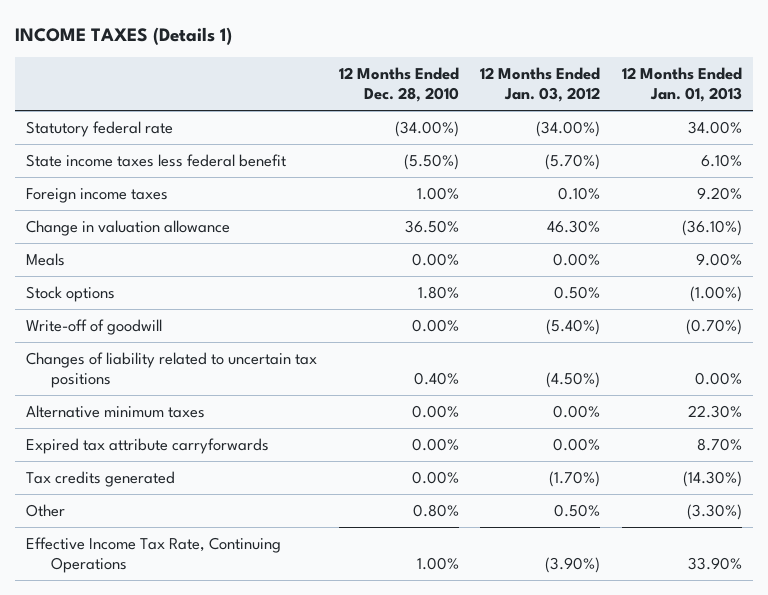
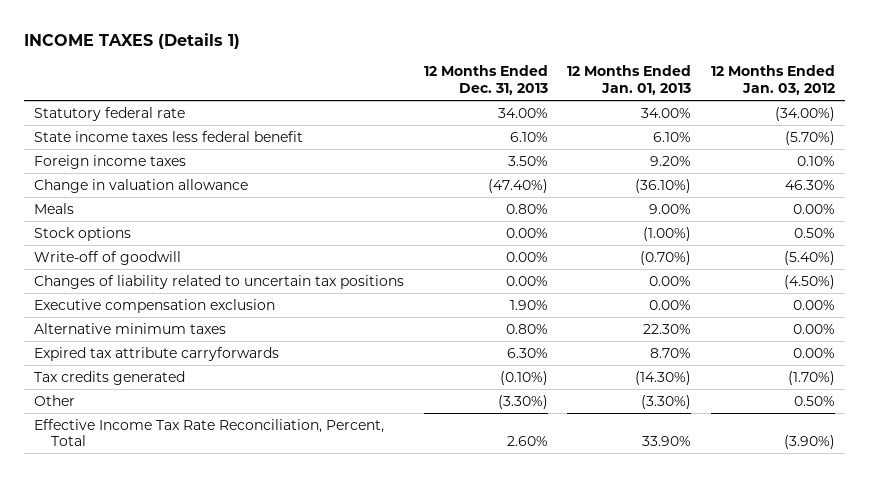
[338,67,459,103] 12 Months Ended Dec. 28, 2010 -> none
none -> [423,65,548,96] 12 Months Ended Dec. 31, 2013
none -> [33,298,275,313] Executive compensation exclusion
[25,536,281,573] Effective Income Tax Rate, Continuing Operations -> [33,418,384,447] Effective Income Tax Rate Reconciliation, Percent, Total

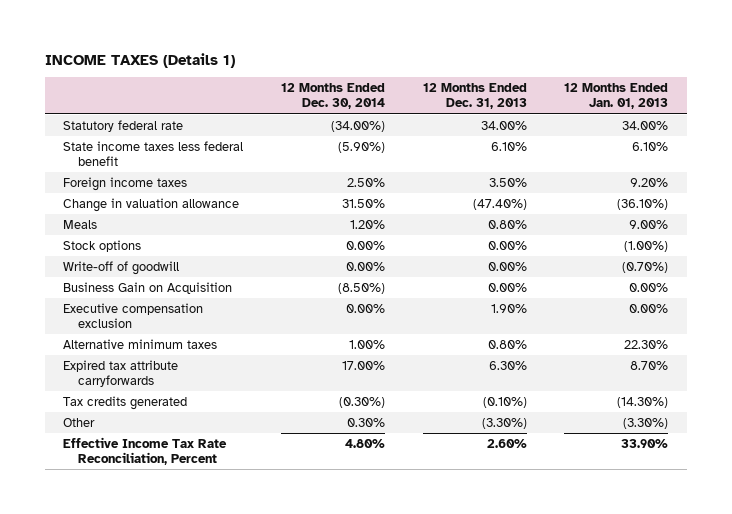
[710,65,835,96] 12 Months Ended Jan. 03, 2012 -> none
none -> [281,83,386,110] 12 Months Ended Dec. 30, 2014
[33,274,404,289] Changes of liability related to uncertain tax positions -> none
none -> [63,281,233,294] Business Gain on Acquisition
[33,418,384,447] Effective Income Tax Rate Reconciliation, Percent, Total -> [63,436,228,466] Effective Income Tax Rate Reconciliation, Percent

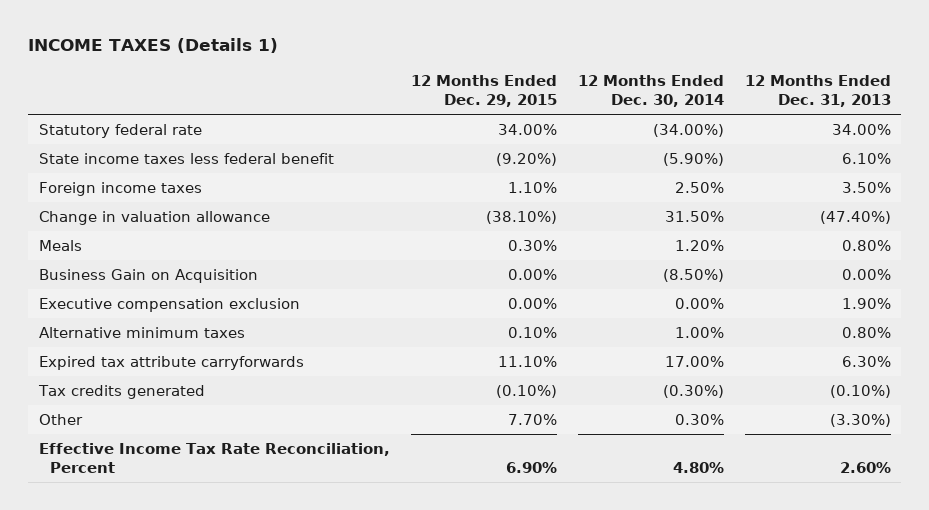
[564,83,669,110] 12 Months Ended Jan. 01, 2013 -> none
none -> [410,75,557,108] 12 Months Ended Dec. 29, 2015
[63,239,142,252] Stock options -> none
[63,260,180,275] Write-off of goodwill -> none

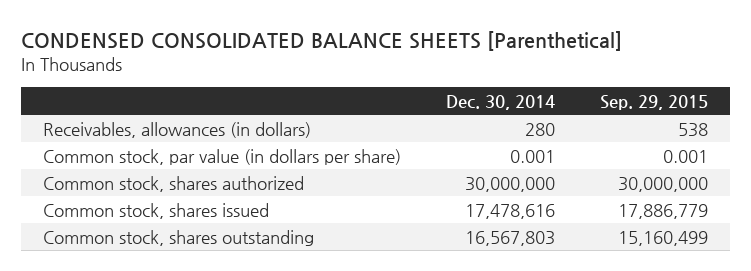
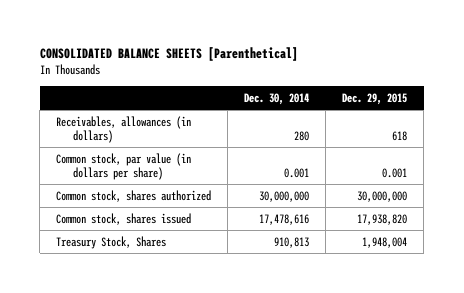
[20,31,622,52] CONDENSED CONSOLIDATED BALANCE SHEETS [Parenthetical] -> [39,47,298,62] CONSOLIDATED BALANCE SHEETS [Parenthetical]
[599,94,708,110] Sep. 29, 2015 -> none
none -> [342,93,408,106] Dec. 29, 2015
[43,229,315,246] Common stock, shares outstanding -> none
none -> [56,235,167,249] Treasury Stock, Shares

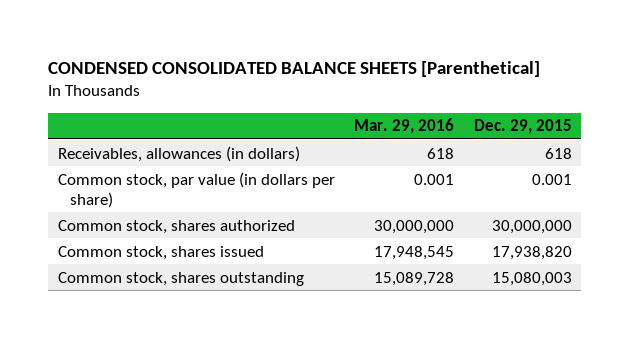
[39,47,298,62] CONSOLIDATED BALANCE SHEETS [Parenthetical] -> [48,60,541,77] CONDENSED CONSOLIDATED BALANCE SHEETS [Parenthetical]
[244,93,310,106] Dec. 30, 2014 -> none
none -> [354,118,455,135] Mar. 29, 2016
[56,235,167,249] Treasury Stock, Shares -> none
none -> [57,271,304,286] Common stock, shares outstanding

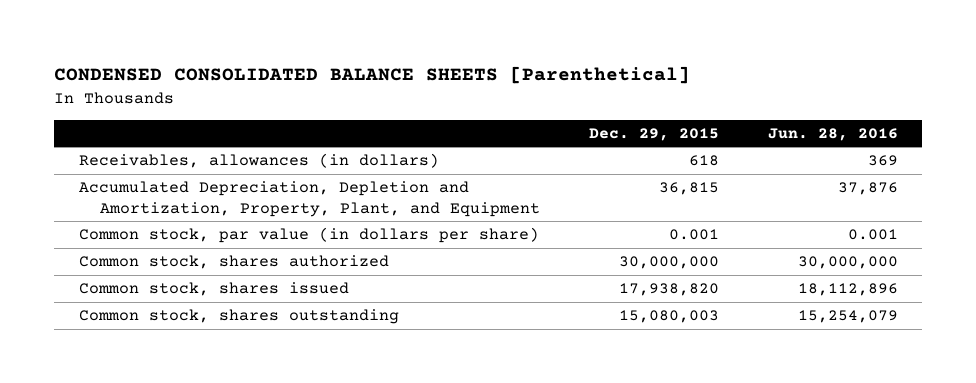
[354,118,455,135] Mar. 29, 2016 -> none
none -> [767,127,898,141] Jun. 28, 2016
none -> [78,181,541,217] Accumulated Depreciation, Depletion and Amortization, Property, Plant, and Equipment

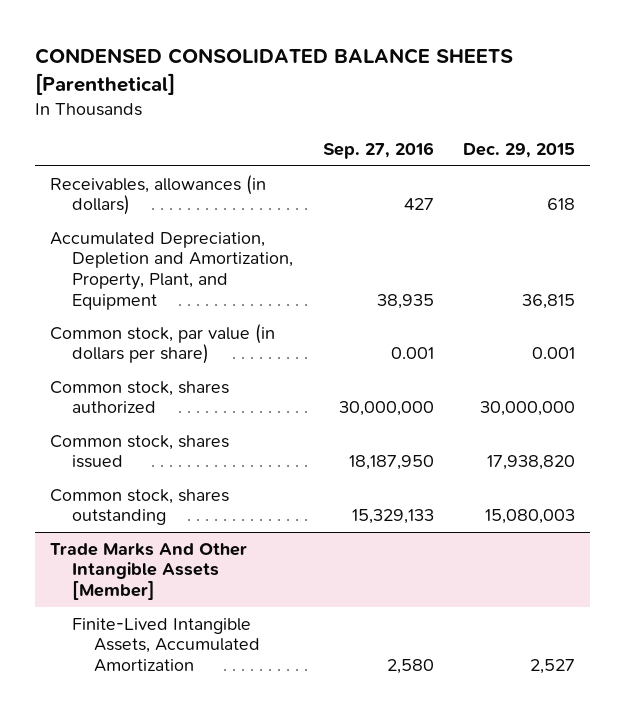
[767,127,898,141] Jun. 28, 2016 -> none
none -> [322,142,434,160] Sep. 27, 2016
none -> [49,542,247,601] Trade Marks And Other Intangible Assets [Member]
none -> [71,617,260,673] Finite-Lived Intangible Assets, Accumulated Amortization

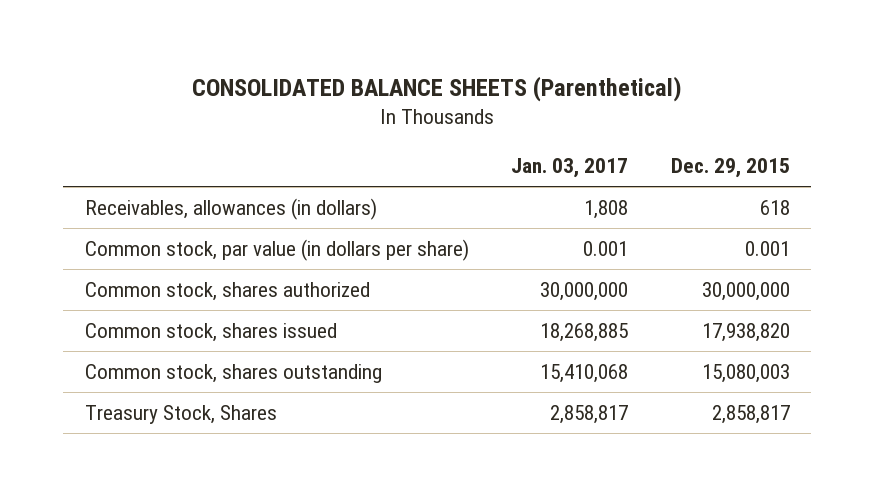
[34,47,513,95] CONDENSED CONSOLIDATED BALANCE SHEETS [Parenthetical] -> [192,75,683,102] CONSOLIDATED BALANCE SHEETS (Parenthetical)
[322,142,434,160] Sep. 27, 2016 -> none
none -> [511,158,629,179] Jan. 03, 2017
[49,231,293,310] Accumulated Depreciation, Depletion and Amortization, Property, Plant, and Equipment -> none
[49,542,247,601] Trade Marks And Other Intangible Assets [Member] -> none
[71,617,260,673] Finite-Lived Intangible Assets, Accumulated Amortization -> none
none -> [84,404,277,424] Treasury Stock, Shares

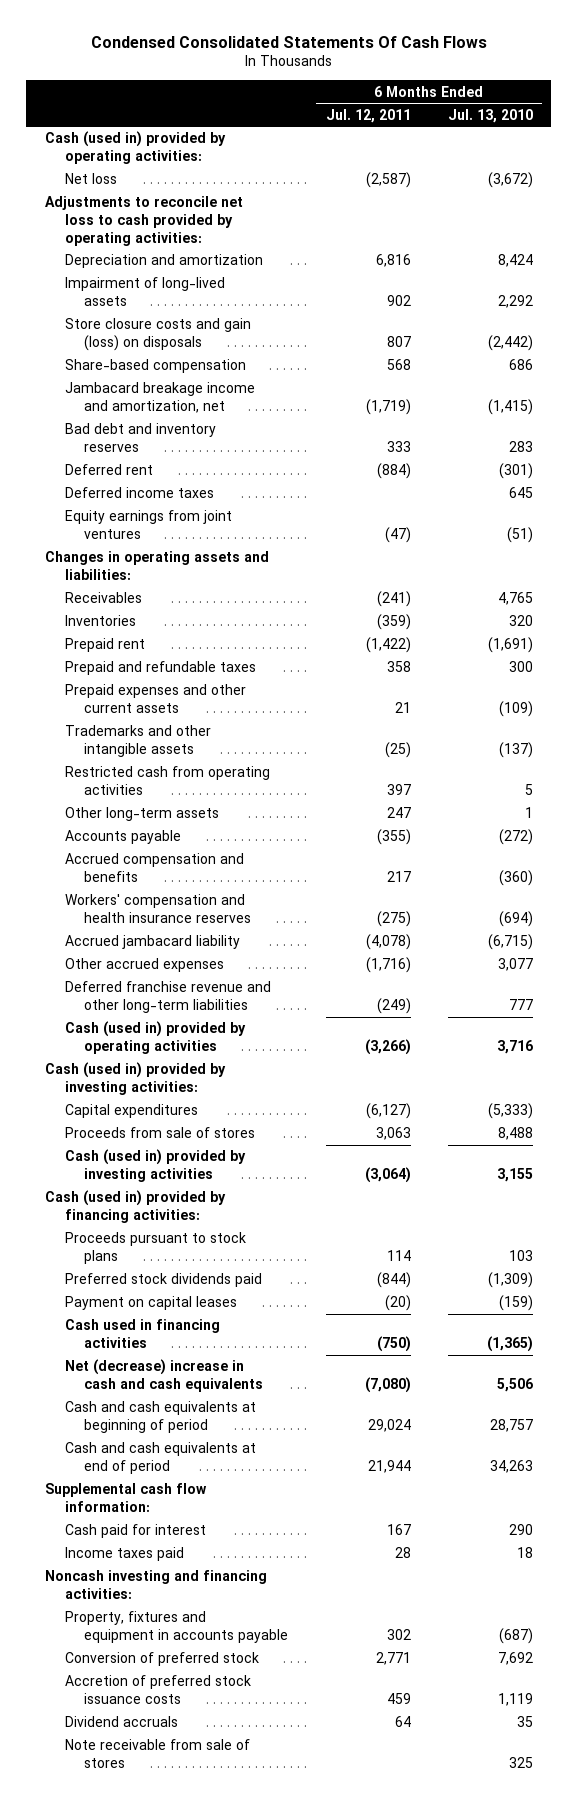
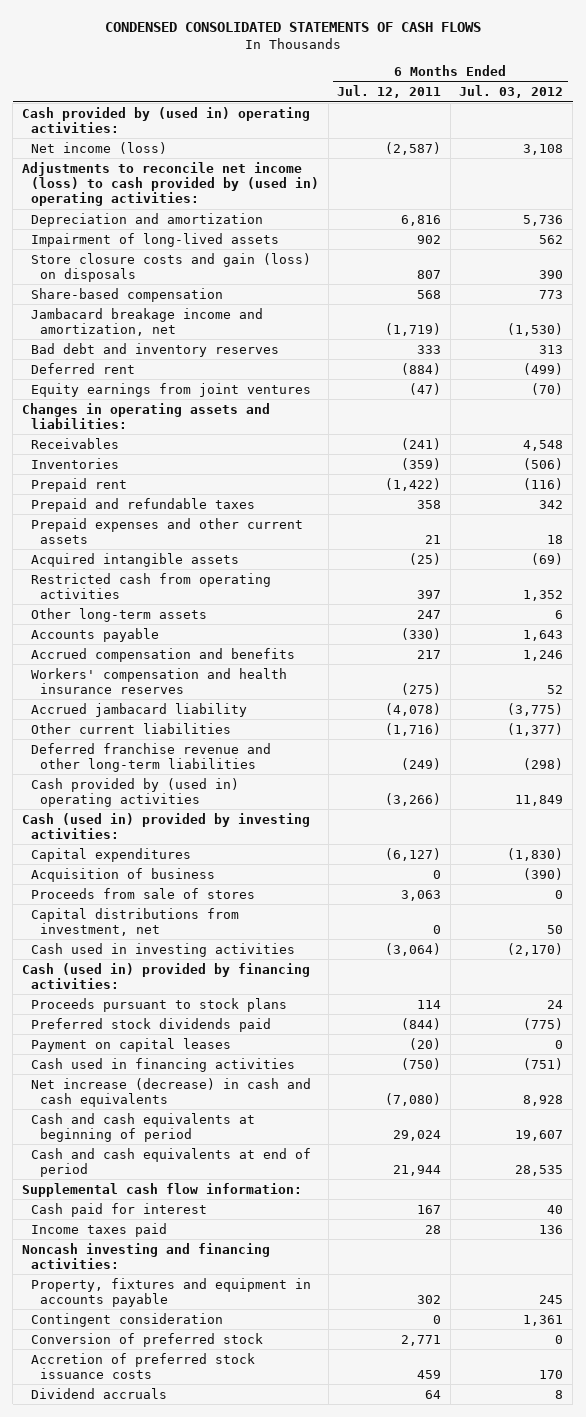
[90,35,487,48] Condensed Consolidated Statements Of Cash Flows -> [104,22,481,33] CONDENSED CONSOLIDATED STATEMENTS OF CASH FLOWS
[447,108,533,123] Jul. 13, 2010 -> none
none -> [459,85,564,99] Jul. 03, 2012
[44,131,226,165] Cash (used in) provided by operating activities: -> [22,106,311,133] Cash provided by (used in) operating activities:
[64,173,117,185] Net loss -> [31,141,168,154] Net income (loss)
[44,196,243,246] Adjustments to reconcile net loss to cash provided by operating activities: -> [22,161,320,206] Adjustments to reconcile net income (loss) to cash provided by (used in) operating activities:
[64,487,214,499] Deferred income taxes -> none
[64,725,211,758] Trademarks and other intangible assets -> [31,552,240,567] Acquired intangible assets
[376,829,411,846] (355) -> [401,627,442,640] (330)
[64,958,224,973] Other accrued expenses -> [31,722,232,734] Other current liabilities
[64,1021,246,1055] Cash (used in) provided by operating activities -> [31,777,240,807] Cash provided by (used in) operating activities
none -> [31,867,216,882] Acquisition of business
none -> [31,907,240,936] Capital distributions from investment, net
[64,1149,246,1183] Cash (used in) provided by investing activities -> [31,942,296,957] Cash used in investing activities
[64,1359,264,1393] Net (decrease) increase in cash and cash equivalents -> [31,1077,312,1107] Net increase (decrease) in cash and cash equivalents
none -> [31,1312,224,1327] Contingent consideration
[64,1739,250,1769] Note receivable from sale of stores -> none

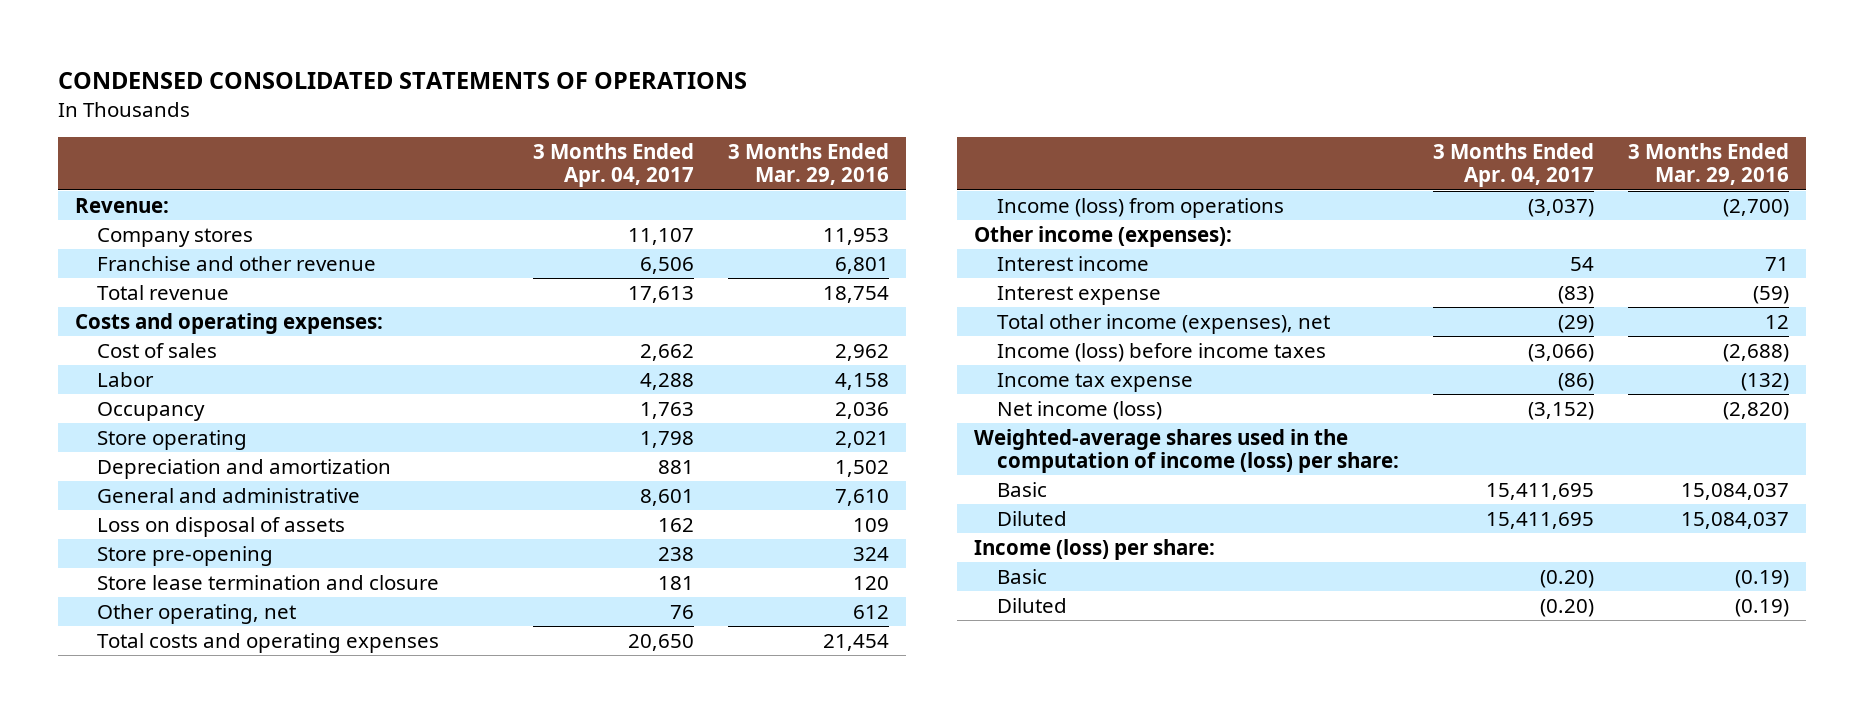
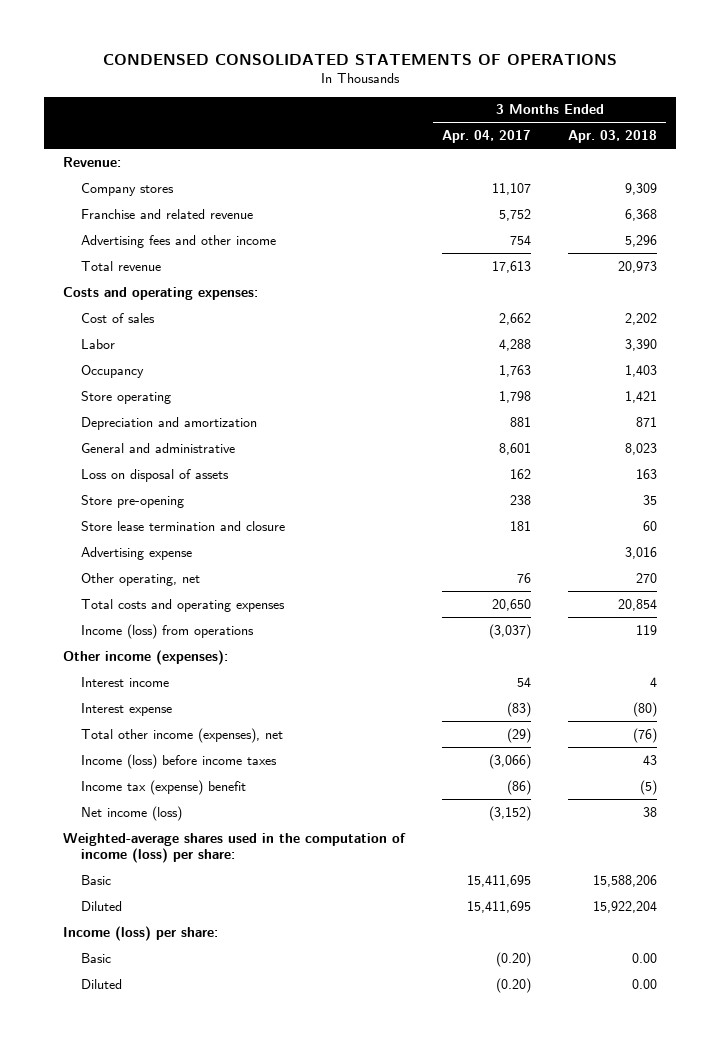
[728,142,890,186] 3 Months Ended Mar. 29, 2016 -> none
none -> [568,130,658,144] Apr. 03, 2018
[96,255,376,271] Franchise and other revenue -> [81,208,254,219] Franchise and related revenue
[640,256,695,274] 6,506 -> [499,208,532,221] 5,752
none -> [81,234,277,248] Advertising fees and other income
none -> [81,546,193,560] Advertising expense
[996,372,1193,392] Income tax expense -> [81,779,247,795] Income tax (expense) benefit

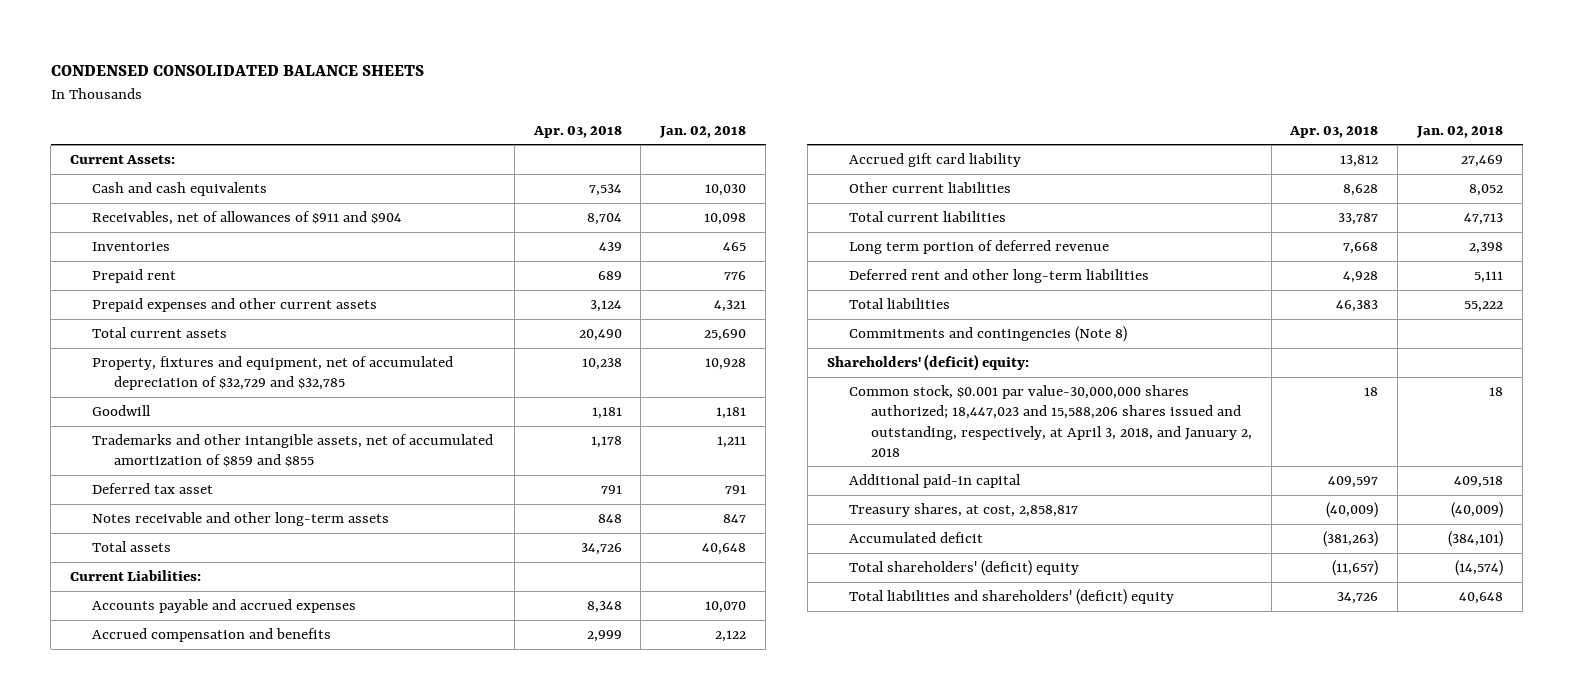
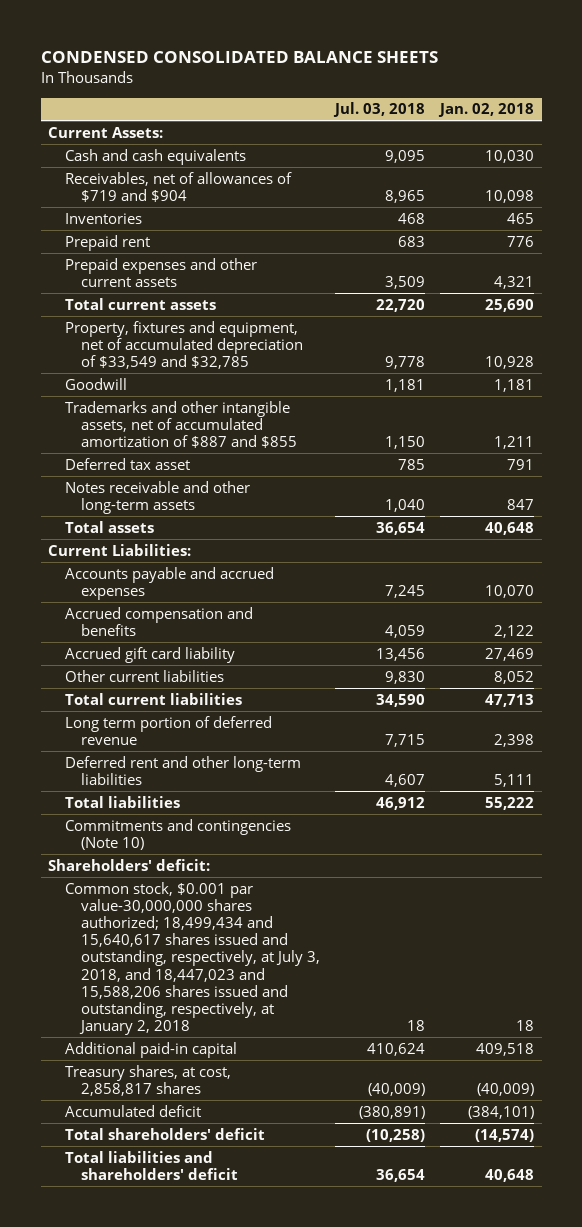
[532,125,622,138] Apr. 03, 2018 -> none
none -> [332,102,425,118] Jul. 03, 2018
[91,211,402,226] Receivables, net of allowances of $911 and $904 -> [64,171,292,202] Receivables, net of allowances of $719 and $904
[91,356,453,391] Property, fixtures and equipment, net of accumulated depreciation of $32,729 and $32,785 -> [64,320,303,369] Property, fixtures and equipment, net of accumulated depreciation of $33,549 and $32,785
[91,434,493,468] Trademarks and other intangible assets, net of accumulated amortization of $859 and $855 -> [64,400,297,448] Trademarks and other intangible assets, net of accumulated amortization of $887 and $855
[848,326,1127,343] Commitments and contingencies (Note 8) -> [64,818,291,850] Commitments and contingencies (Note 10)
[826,354,1029,372] Shareholders' (deficit) equity: -> [48,858,211,871] Shareholders' deficit:
[848,385,1252,457] Common stock, $0.001 par value-30,000,000 shares authorized; 18,447,023 and 15,588,206 shares issued and outstanding, respectively, at April 3, 2018, and January 2, 2018 -> [64,881,320,1036] Common stock, $0.001 par value-30,000,000 shares authorized; 18,499,434 and 15,640,617 shares issued and outstanding, respectively, at July 3, 2018, and 18,447,023 and 15,588,206 shares issued and outstanding, respectively, at January 2, 2018
[848,503,1078,518] Treasury shares, at cost, 2,858,817 -> [64,1064,231,1096] Treasury shares, at cost, 2,858,817 shares
[848,560,1079,577] Total shareholders' (deficit) equity -> [64,1127,265,1140] Total shareholders' deficit
[848,589,1174,606] Total liabilities and shareholders' (deficit) equity -> [64,1150,238,1180] Total liabilities and shareholders' deficit

